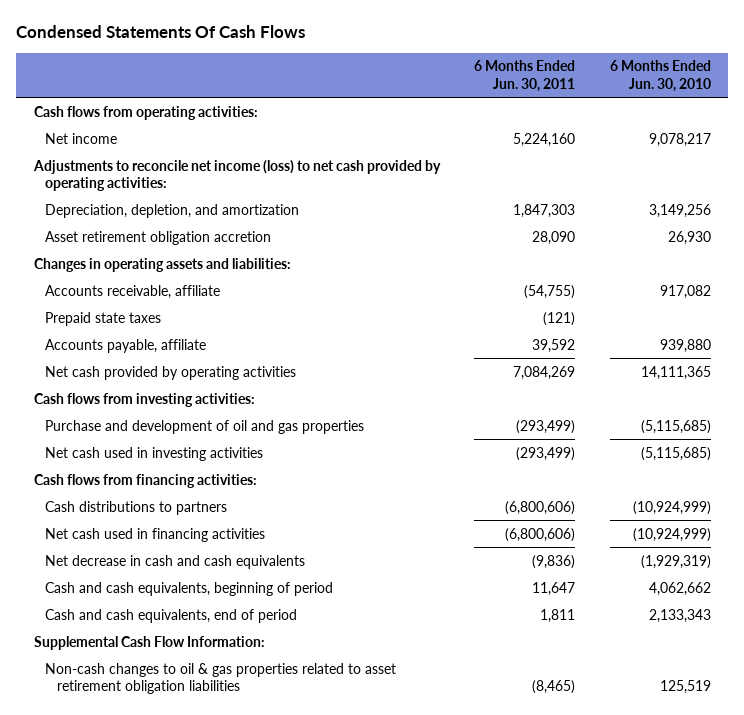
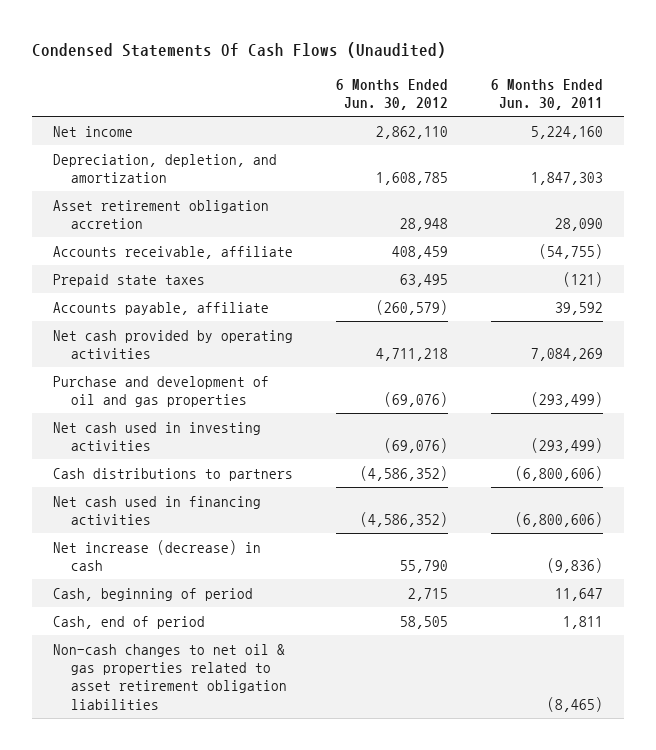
[16,25,306,39] Condensed Statements Of Cash Flows -> [31,42,446,59] Condensed Statements Of Cash Flows (Unaudited)
[609,60,711,92] 6 Months Ended Jun. 30, 2010 -> none
none -> [335,78,448,111] 6 Months Ended Jun. 30, 2012
[33,105,258,120] Cash flows from operating activities: -> none
[32,159,441,191] Adjustments to reconcile net income (loss) to net cash provided by operating activities: -> none
[33,257,291,272] Changes in operating assets and liabilities: -> none
[33,392,255,407] Cash flows from investing activities: -> none
[33,473,257,488] Cash flows from financing activities: -> none
[33,635,265,650] Supplemental Cash Flow Information: -> none
[45,554,306,569] Net decrease in cash and cash equivalents -> [53,539,262,572] Net increase (decrease) in cash
[45,581,334,596] Cash and cash equivalents, beginning of period -> [53,587,254,601] Cash, beginning of period
[45,608,298,623] Cash and cash equivalents, end of period -> [53,615,206,629] Cash, end of period
[45,662,397,694] Non-cash changes to oil & gas properties related to asset retirement obligation liabilities -> [53,643,287,710] Non-cash changes to net oil & gas properties related to asset retirement obligation liabilities

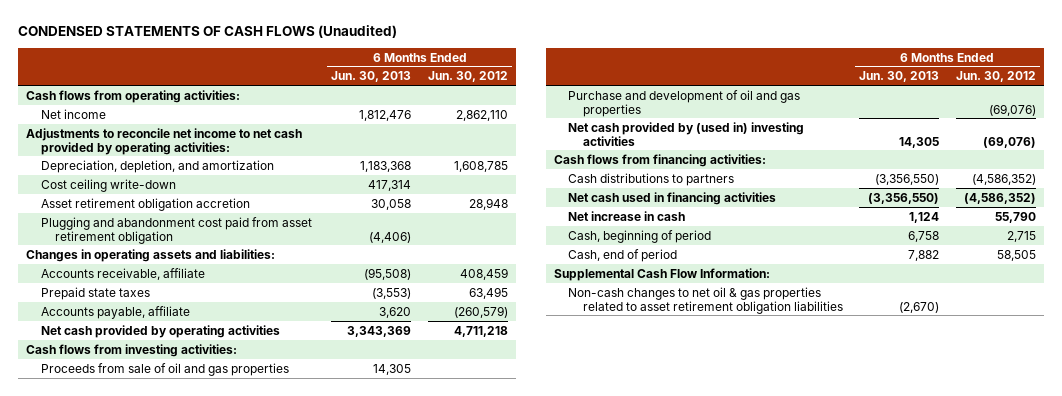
[31,42,446,59] Condensed Statements Of Cash Flows (Unaudited) -> [18,25,398,39] CONDENSED STATEMENTS OF CASH FLOWS (Unaudited)
[490,78,603,111] 6 Months Ended Jun. 30, 2011 -> none
none -> [331,71,412,83] Jun. 30, 2013
none -> [26,89,241,103] Cash flows from operating activities:
none -> [26,127,303,155] Adjustments to reconcile net income to net cash provided by operating activities:
none -> [40,178,176,192] Cost ceiling write-down
none -> [40,216,312,244] Plugging and abandonment cost paid from asset retirement obligation
none -> [26,248,276,262] Changes in operating assets and liabilities:
none -> [26,343,238,357] Cash flows from investing activities:
none -> [40,362,289,376] Proceeds from sale of oil and gas properties
[53,421,262,452] Net cash used in investing activities -> [568,121,805,146] Net cash provided by (used in) investing activities
none -> [553,153,766,167] Cash flows from financing activities:
[53,539,262,572] Net increase (decrease) in cash -> [568,210,686,221] Net increase in cash
none -> [553,267,770,281] Supplemental Cash Flow Information:

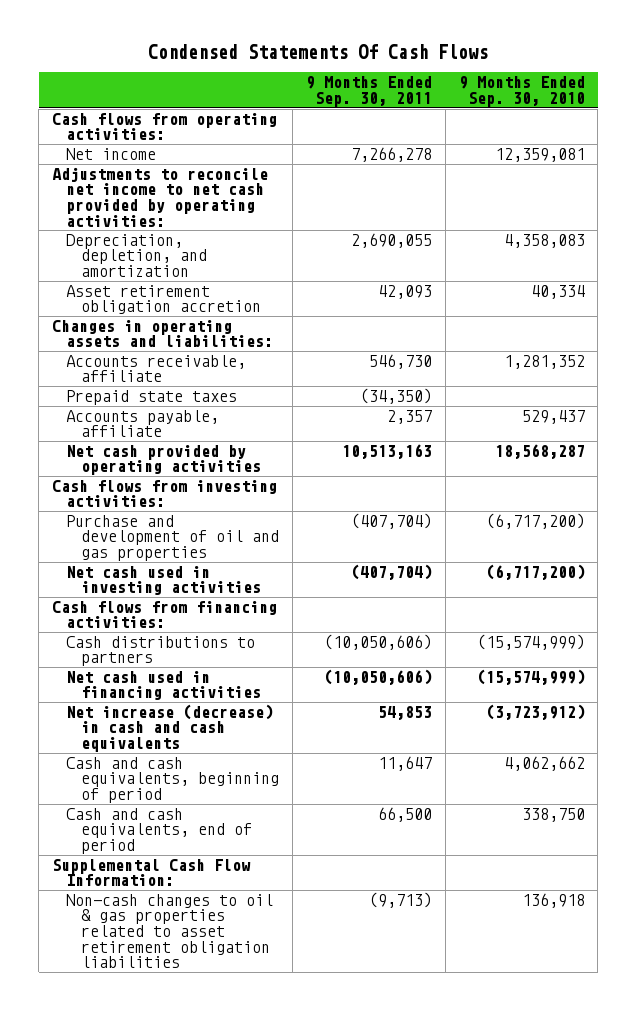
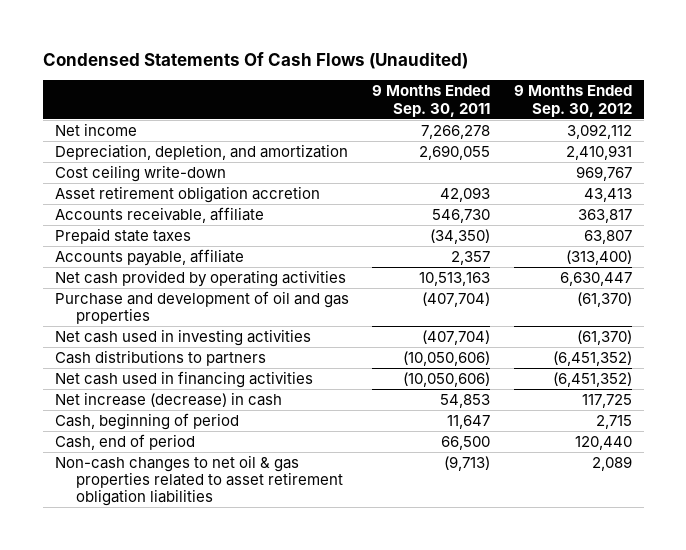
[148,44,489,60] Condensed Statements Of Cash Flows -> [42,51,468,69] Condensed Statements Of Cash Flows (Unaudited)
[458,76,585,107] 9 Months Ended Sep. 30, 2010 -> none
none -> [513,85,632,117] 9 Months Ended Sep. 30, 2012
[52,112,278,141] Cash flows from operating activities: -> none
[52,166,269,227] Adjustments to reconcile net income to net cash provided by operating activities: -> none
none -> [54,165,226,183] Cost ceiling write-down
[52,319,274,348] Changes in operating assets and liabilities: -> none
[52,479,278,508] Cash flows from investing activities: -> none
[52,600,278,629] Cash flows from financing activities: -> none
[52,858,252,887] Supplemental Cash Flow Information: -> none
[66,703,274,753] Net increase (decrease) in cash and cash equivalents -> [54,392,282,408] Net increase (decrease) in cash
[66,756,279,804] Cash and cash equivalents, beginning of period -> [54,413,239,431] Cash, beginning of period
[66,807,252,855] Cash and cash equivalents, end of period -> [54,434,195,451] Cash, end of period
[66,893,274,969] Non-cash changes to oil & gas properties related to asset retirement obligation liabilities -> [54,455,343,507] Non-cash changes to net oil & gas properties related to asset retirement obligation liabilities

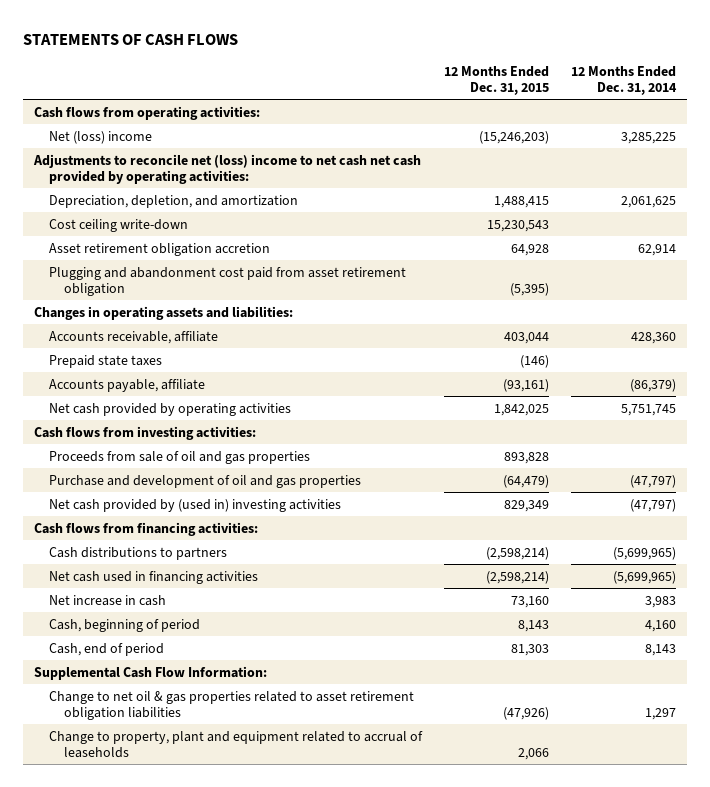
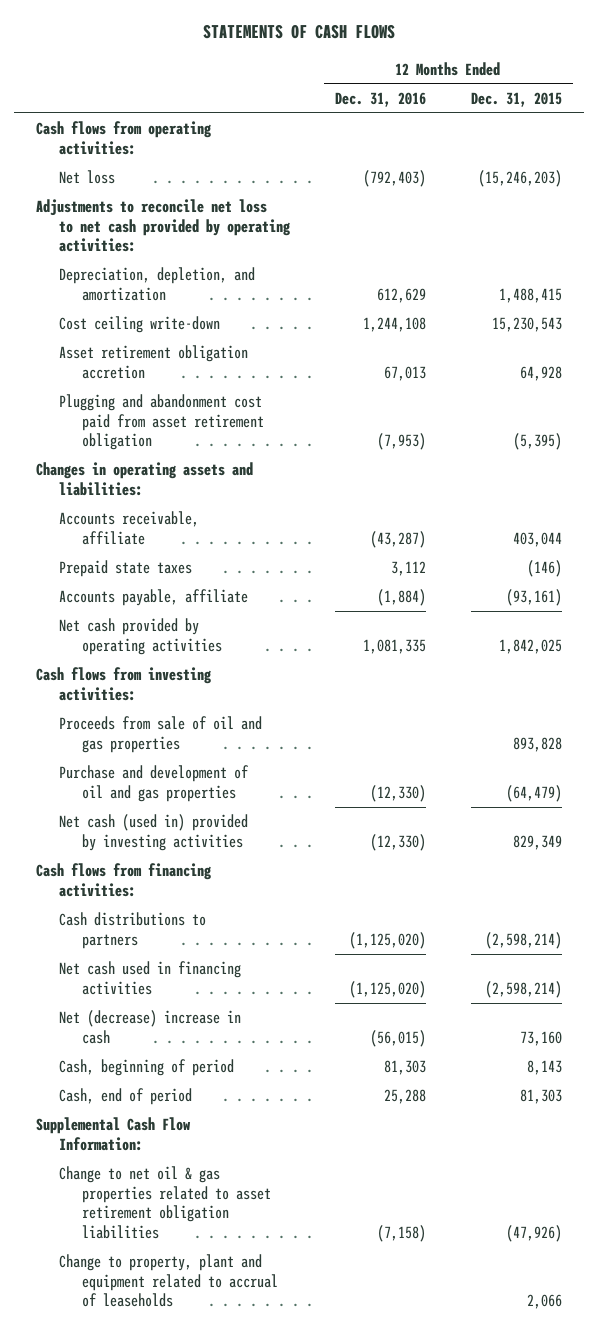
[571,65,678,95] 12 Months Ended Dec. 31, 2014 -> none
none -> [335,91,427,107] Dec. 31, 2016
[48,130,152,144] Net (loss) income -> [59,170,116,185] Net loss
[32,153,421,185] Adjustments to reconcile net (loss) income to net cash net cash provided by operating activities: -> [35,199,292,253] Adjustments to reconcile net loss to net cash provided by operating activities:
[48,498,341,512] Net cash provided by (used in) investing activities -> [59,814,249,851] Net cash (used in) provided by investing activities
[48,594,166,606] Net increase in cash -> [59,1010,242,1044] Net (decrease) increase in cash

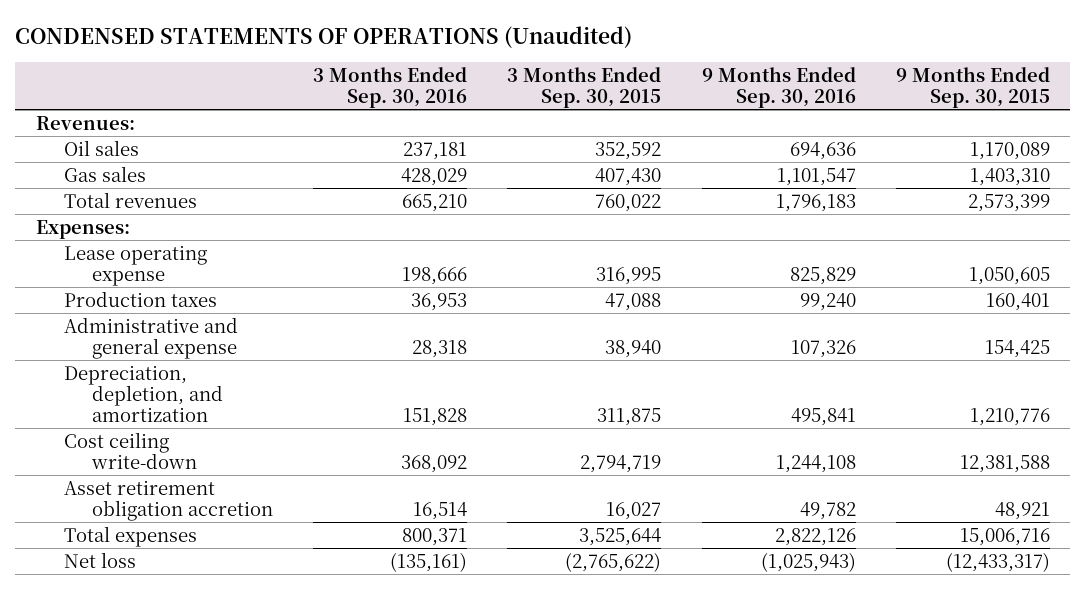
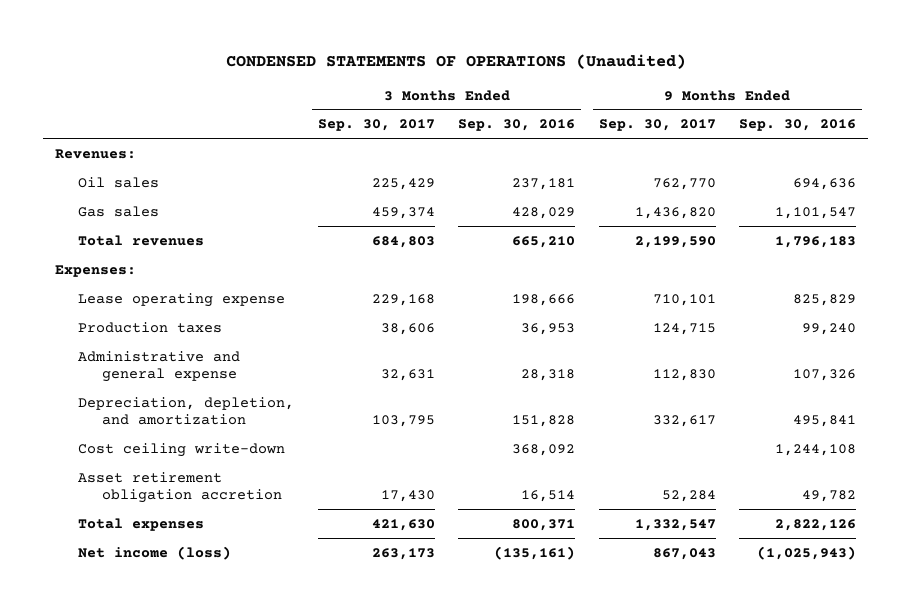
[507,66,662,108] 3 Months Ended Sep. 30, 2015 -> none
[895,66,1050,108] 9 Months Ended Sep. 30, 2015 -> none
none -> [317,119,435,132] Sep. 30, 2017
none -> [598,119,716,132] Sep. 30, 2017
[63,551,136,568] Net loss -> [78,545,232,560] Net income (loss)

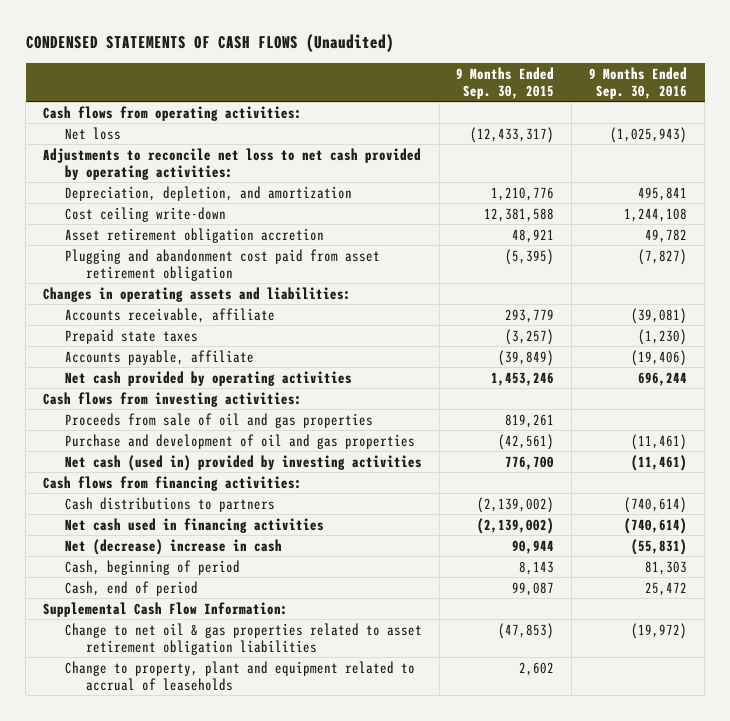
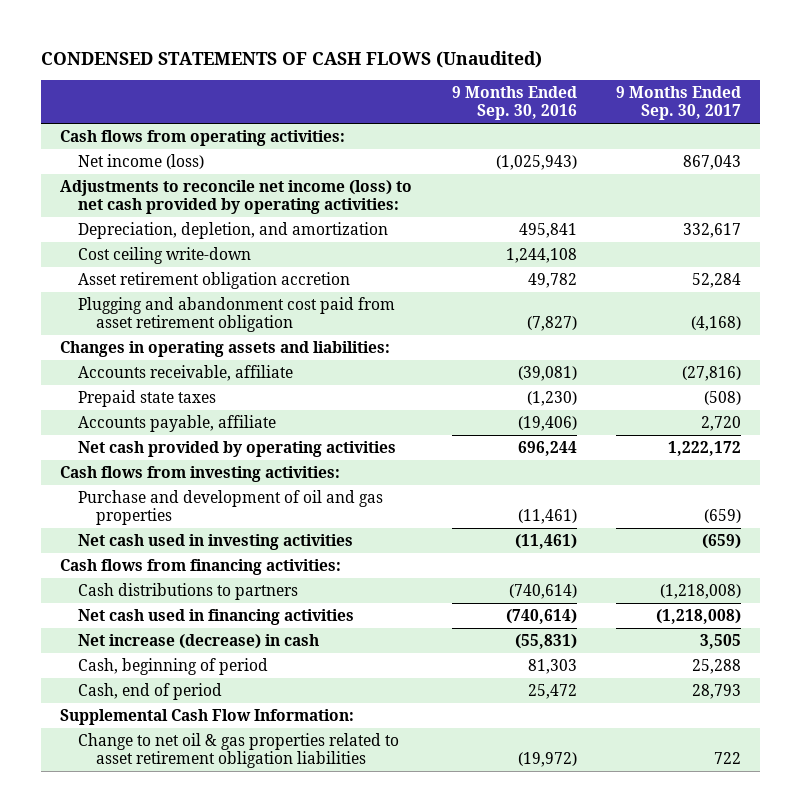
[456,66,555,99] 9 Months Ended Sep. 30, 2015 -> none
none -> [615,86,741,121] 9 Months Ended Sep. 30, 2017
[64,126,121,140] Net loss -> [78,153,205,169] Net income (loss)
[43,147,422,180] Adjustments to reconcile net loss to net cash provided by operating activities: -> [60,179,413,215] Adjustments to reconcile net income (loss) to net cash provided by operating activities:
[64,412,373,428] Proceeds from sale of oil and gas properties -> none
[64,454,422,471] Net cash (used in) provided by investing activities -> [78,533,354,550] Net cash used in investing activities
[64,538,282,555] Net (decrease) increase in cash -> [78,633,320,649] Net increase (decrease) in cash
[64,660,415,691] Change to property, plant and equipment related to accrual of leaseholds -> none

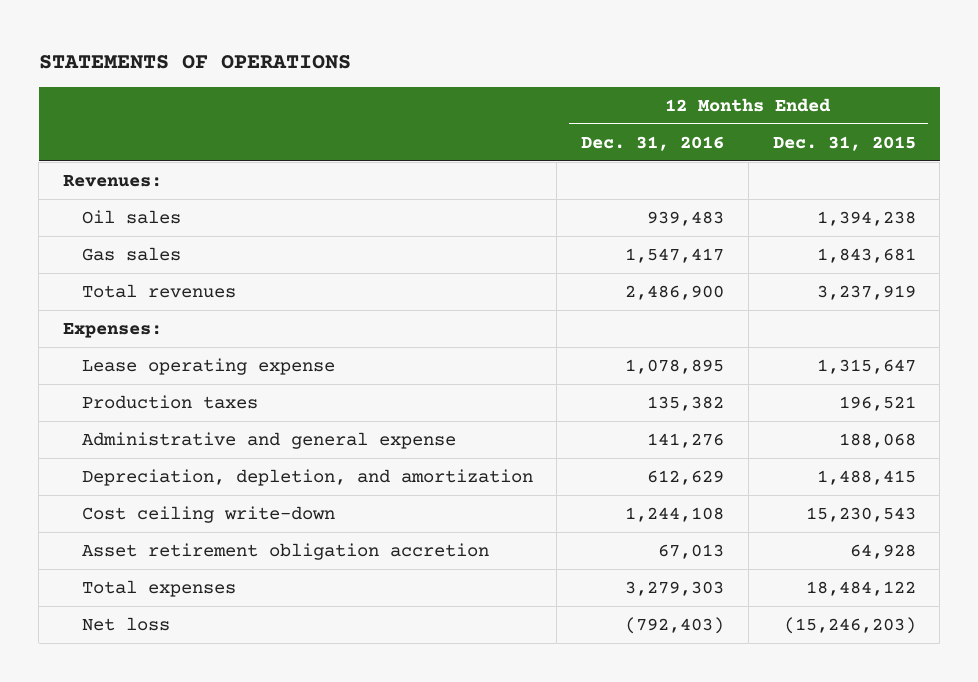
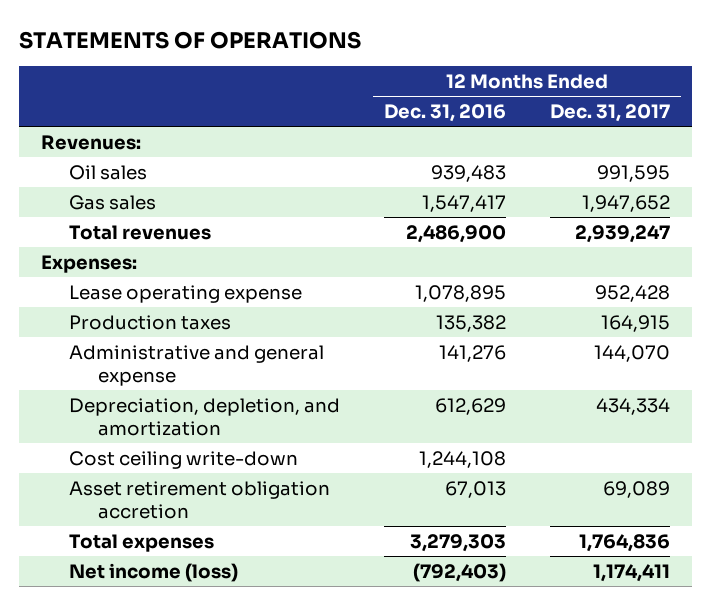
[772,135,916,151] Dec. 31, 2015 -> none
none -> [550,103,671,122] Dec. 31, 2017
[81,616,170,631] Net loss -> [69,562,239,582] Net income (loss)

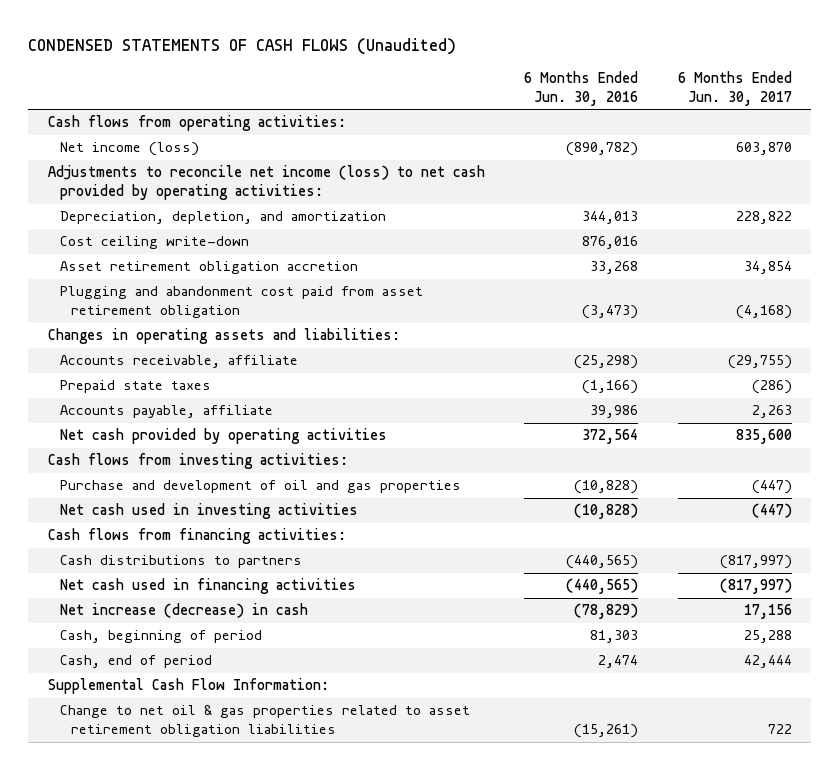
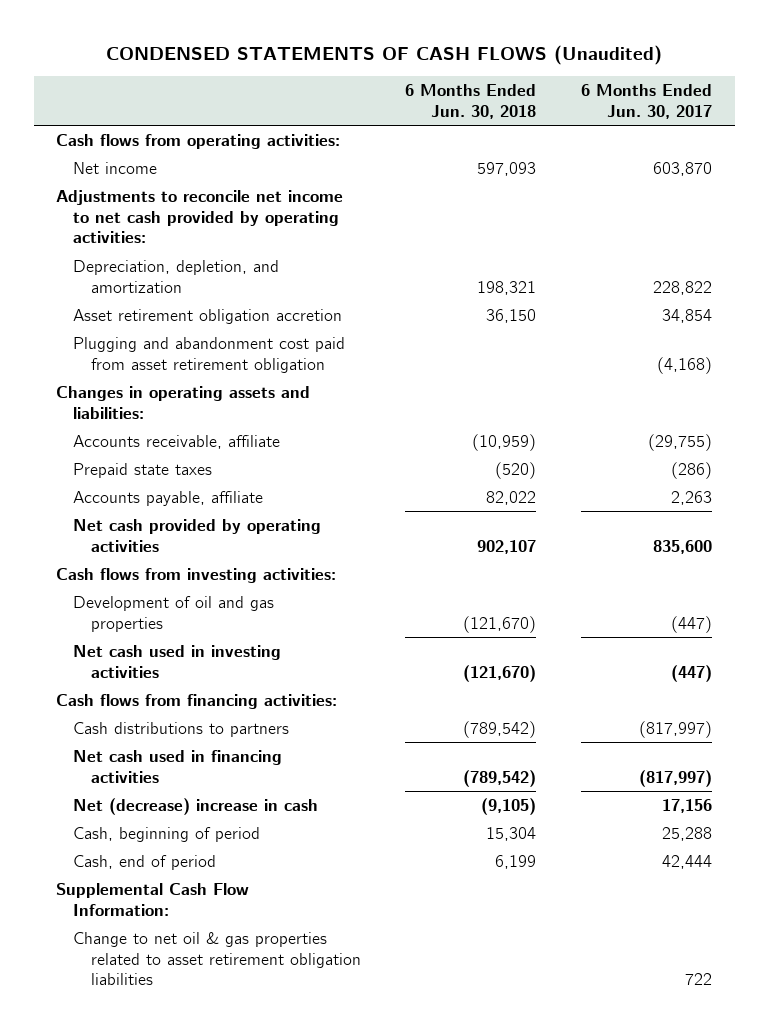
[524,70,639,106] 6 Months Ended Jun. 30, 2016 -> none
none -> [405,84,537,120] 6 Months Ended Jun. 30, 2018
[59,142,199,157] Net income (loss) -> [73,161,158,174] Net income
[48,165,486,201] Adjustments to reconcile net income (loss) to net cash provided by operating activities: -> [56,189,344,244] Adjustments to reconcile net income to net cash provided by operating activities:
[59,236,249,250] Cost ceiling write-down -> none
[59,480,461,494] Purchase and development of oil and gas properties -> [73,595,275,632] Development of oil and gas properties
[59,603,308,619] Net increase (decrease) in cash -> [73,797,319,815] Net (decrease) increase in cash

